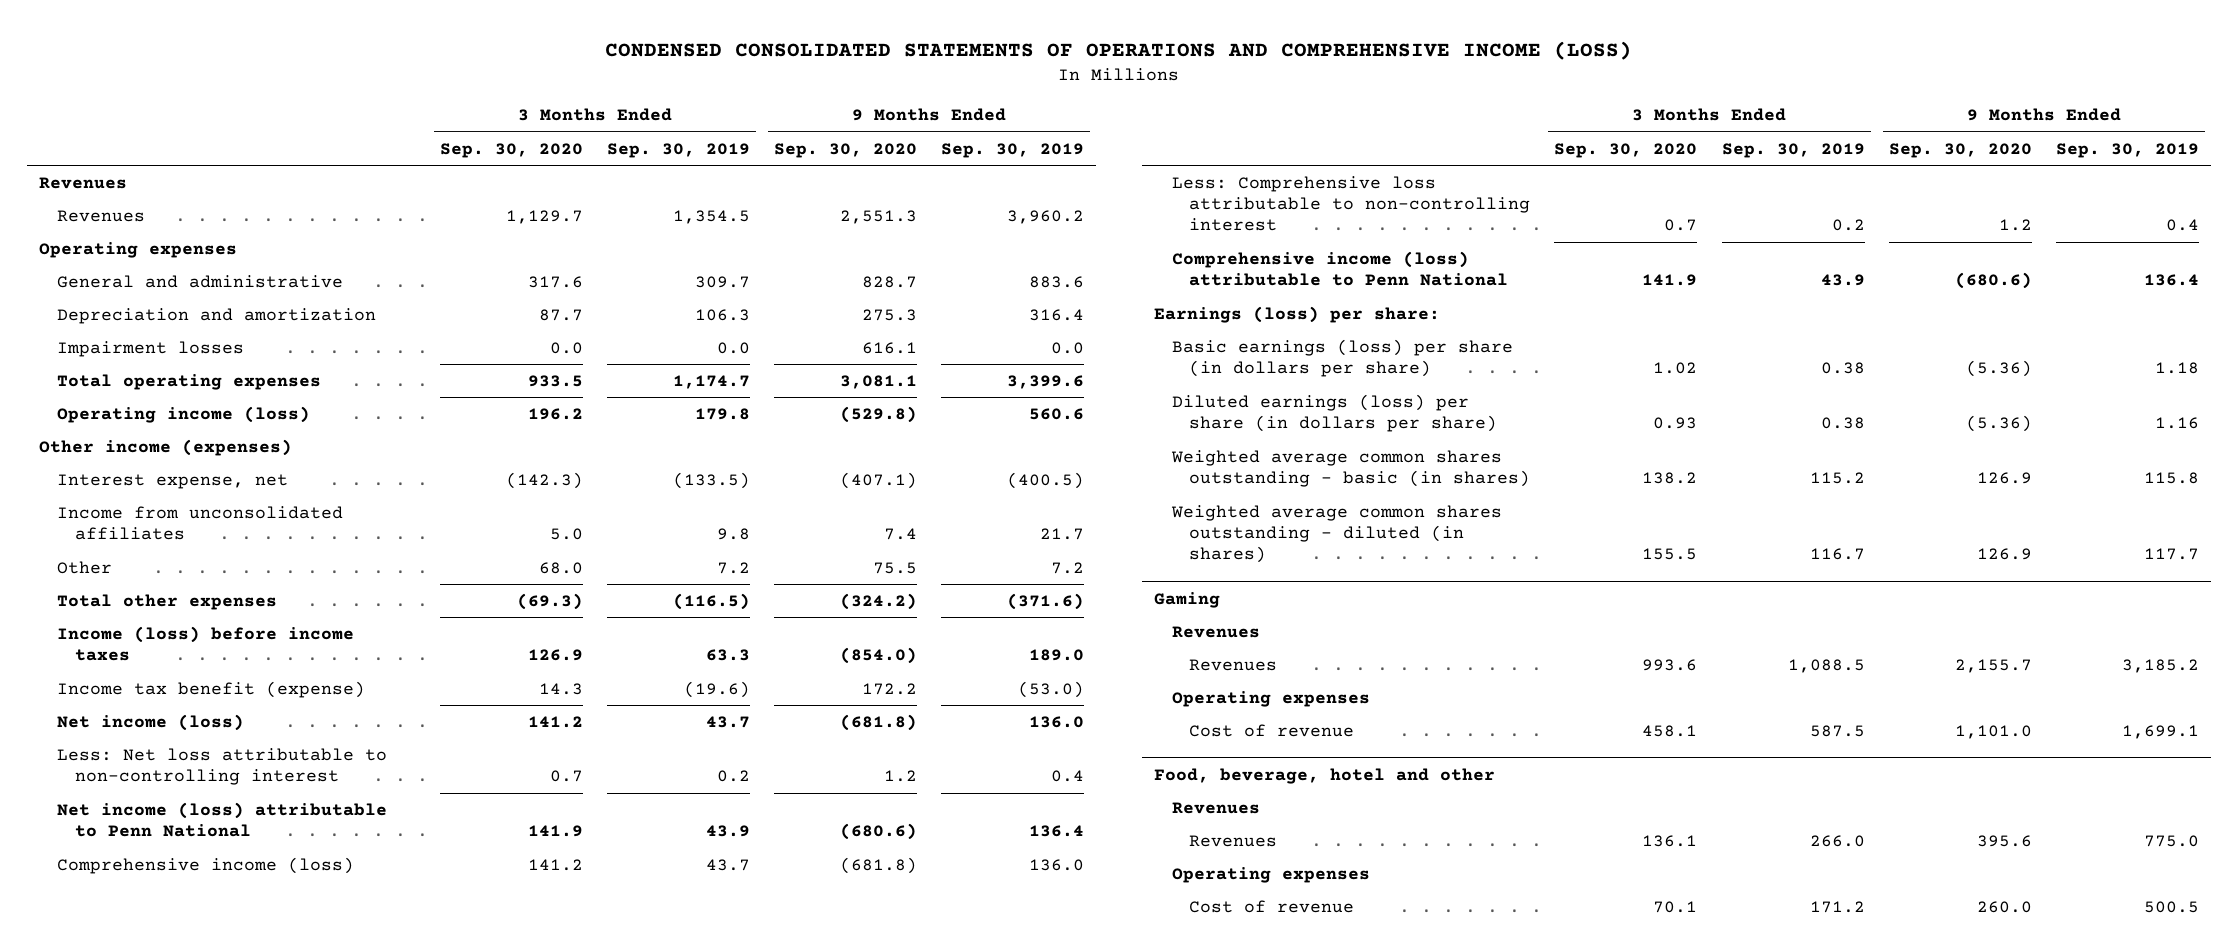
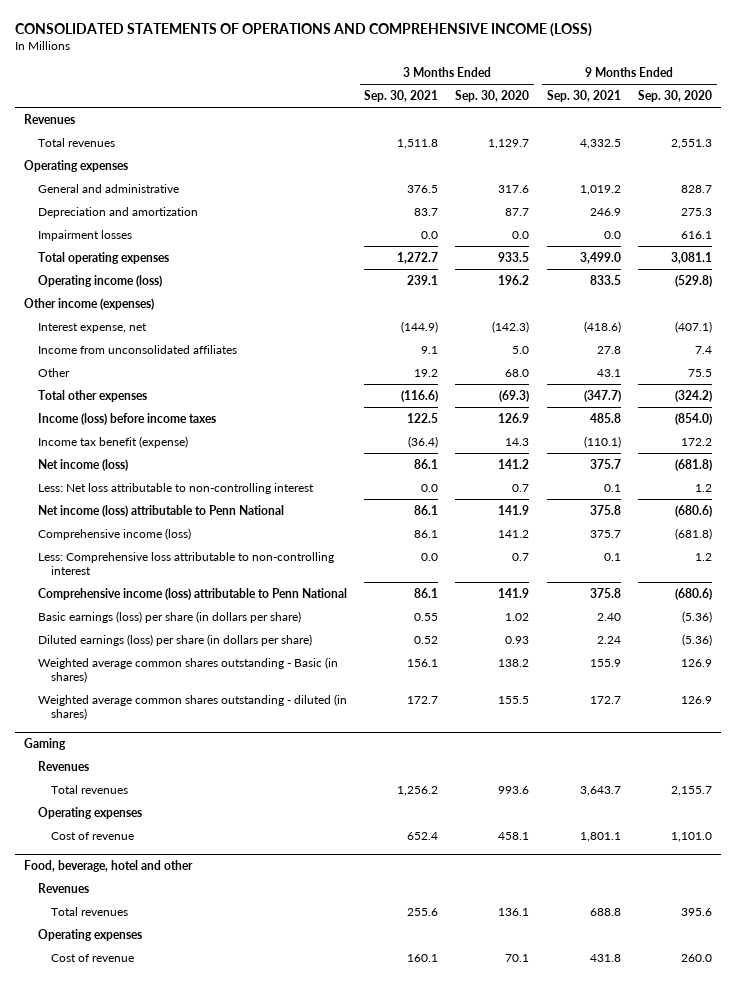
[605,40,1633,60] CONDENSED CONSOLIDATED STATEMENTS OF OPERATIONS AND COMPREHENSIVE INCOME (LOSS) -> [14,22,592,37] CONSOLIDATED STATEMENTS OF OPERATIONS AND COMPREHENSIVE INCOME (LOSS)
[607,142,751,158] Sep. 30, 2019 -> none
[941,142,1085,158] Sep. 30, 2019 -> none
none -> [363,90,438,103] Sep. 30, 2021
none -> [546,90,621,103] Sep. 30, 2021
[57,209,146,222] Revenues -> [37,137,115,147] Total revenues
[1153,305,1440,323] Earnings (loss) per share: -> none
[1170,449,1531,488] Weighted average common shares outstanding - basic (in shares) -> [37,656,338,684] Weighted average common shares outstanding - Basic (in shares)
[1189,658,1278,671] Revenues -> [51,784,129,794] Total revenues
[1189,834,1278,847] Revenues -> [51,906,129,916] Total revenues

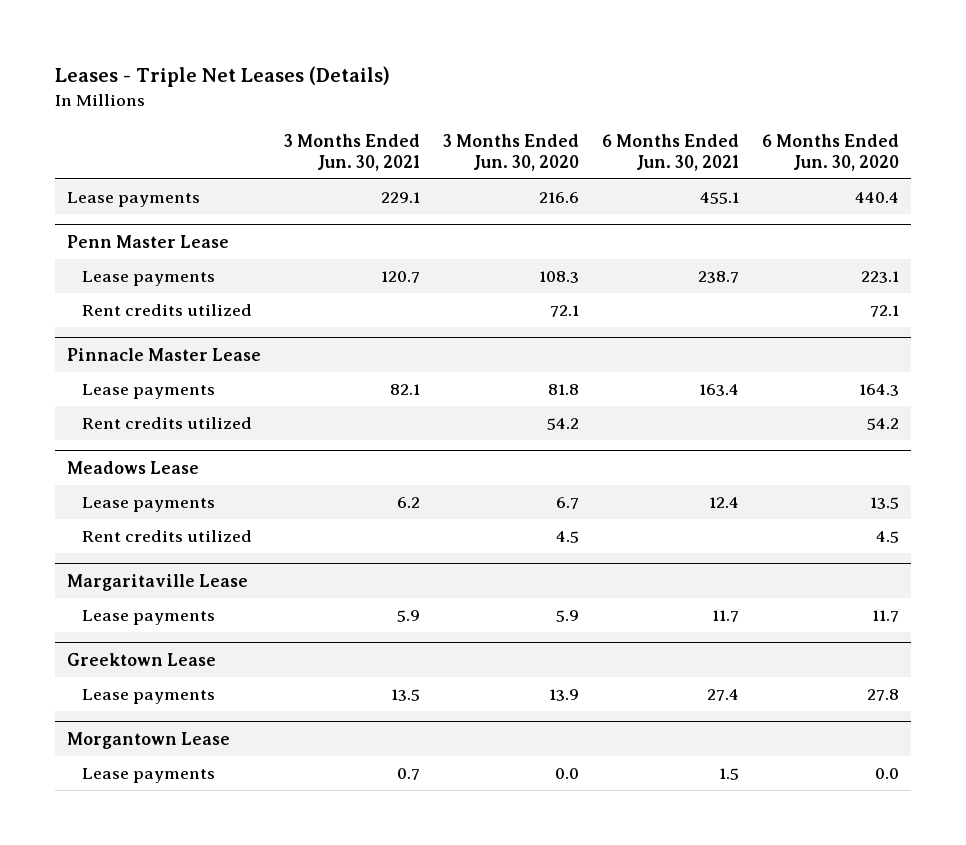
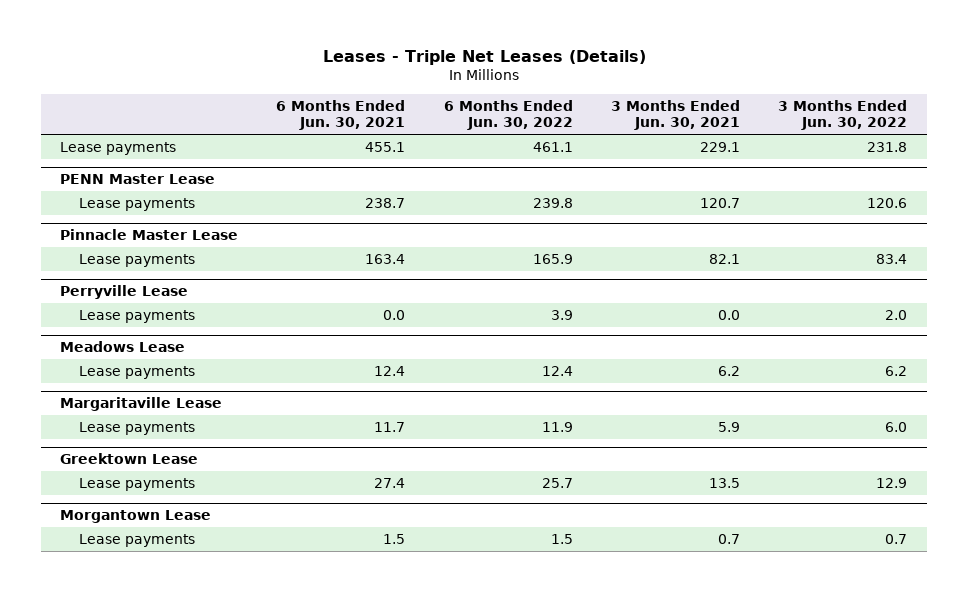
[442,133,579,171] 3 Months Ended Jun. 30, 2020 -> none
[762,133,900,171] 6 Months Ended Jun. 30, 2020 -> none
none -> [443,99,573,131] 6 Months Ended Jun. 30, 2022
none -> [778,99,908,131] 3 Months Ended Jun. 30, 2022
[66,234,229,248] Penn Master Lease -> [59,174,215,185] PENN Master Lease
[81,304,252,317] Rent credits utilized -> none
[81,417,252,430] Rent credits utilized -> none
none -> [59,285,188,300] Perryville Lease
none -> [79,309,196,323] Lease payments
[81,530,252,543] Rent credits utilized -> none

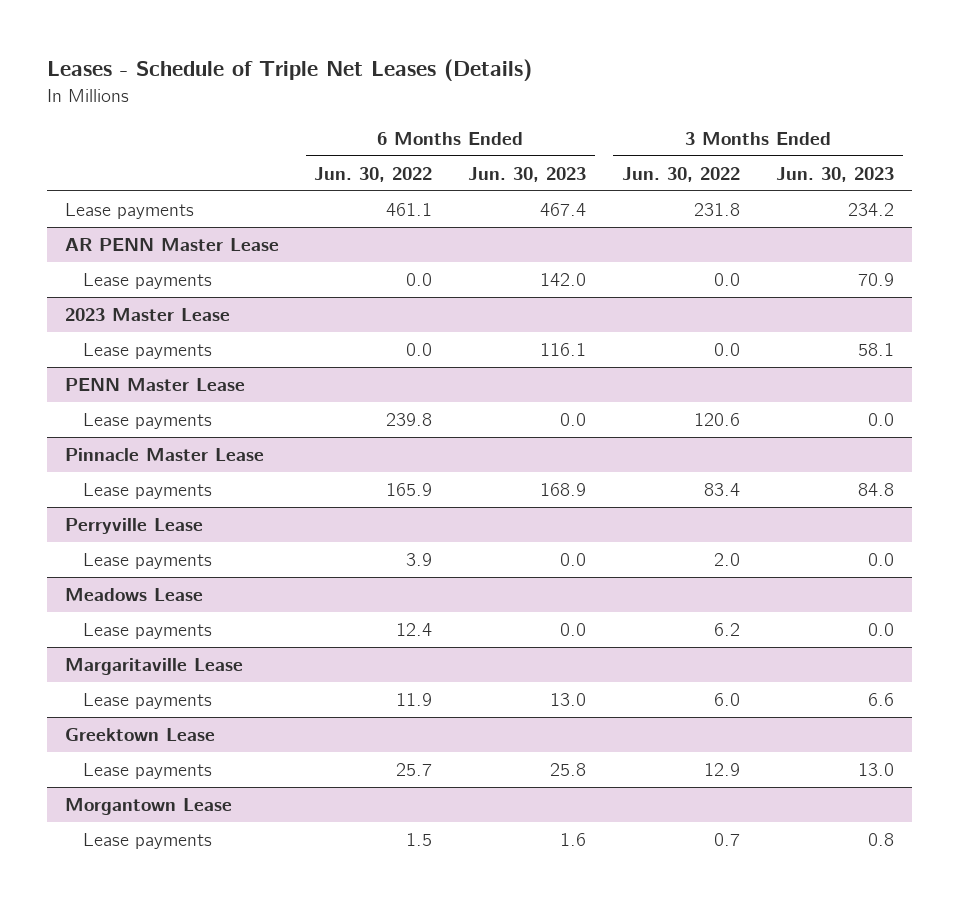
[322,49,646,65] Leases - Triple Net Leases (Details) -> [46,59,532,82] Leases - Schedule of Triple Net Leases (Details)
[276,99,406,131] 6 Months Ended Jun. 30, 2021 -> none
[610,99,740,131] 3 Months Ended Jun. 30, 2021 -> none
none -> [468,166,587,182] Jun. 30, 2023
none -> [775,166,894,182] Jun. 30, 2023
none -> [64,238,279,252] AR PENN Master Lease
none -> [83,273,213,290] Lease payments
none -> [64,308,230,322] 2023 Master Lease
none -> [83,343,213,360] Lease payments

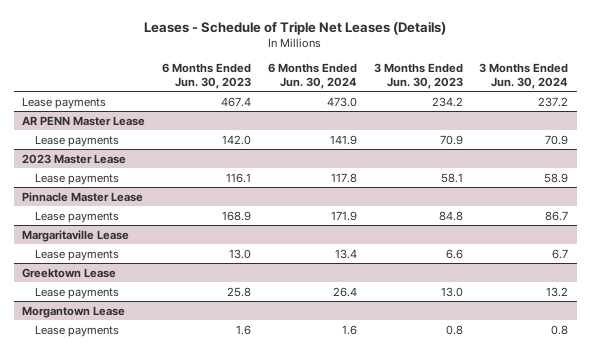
[314,166,433,182] Jun. 30, 2022 -> none
[621,166,740,182] Jun. 30, 2022 -> none
none -> [267,63,357,90] 6 Months Ended Jun. 30, 2024
none -> [479,63,569,90] 3 Months Ended Jun. 30, 2024
[64,378,245,392] PENN Master Lease -> none
[83,413,213,430] Lease payments -> none
[64,518,203,535] Perryville Lease -> none
[83,553,213,570] Lease payments -> none
[64,588,203,602] Meadows Lease -> none
[83,623,213,640] Lease payments -> none

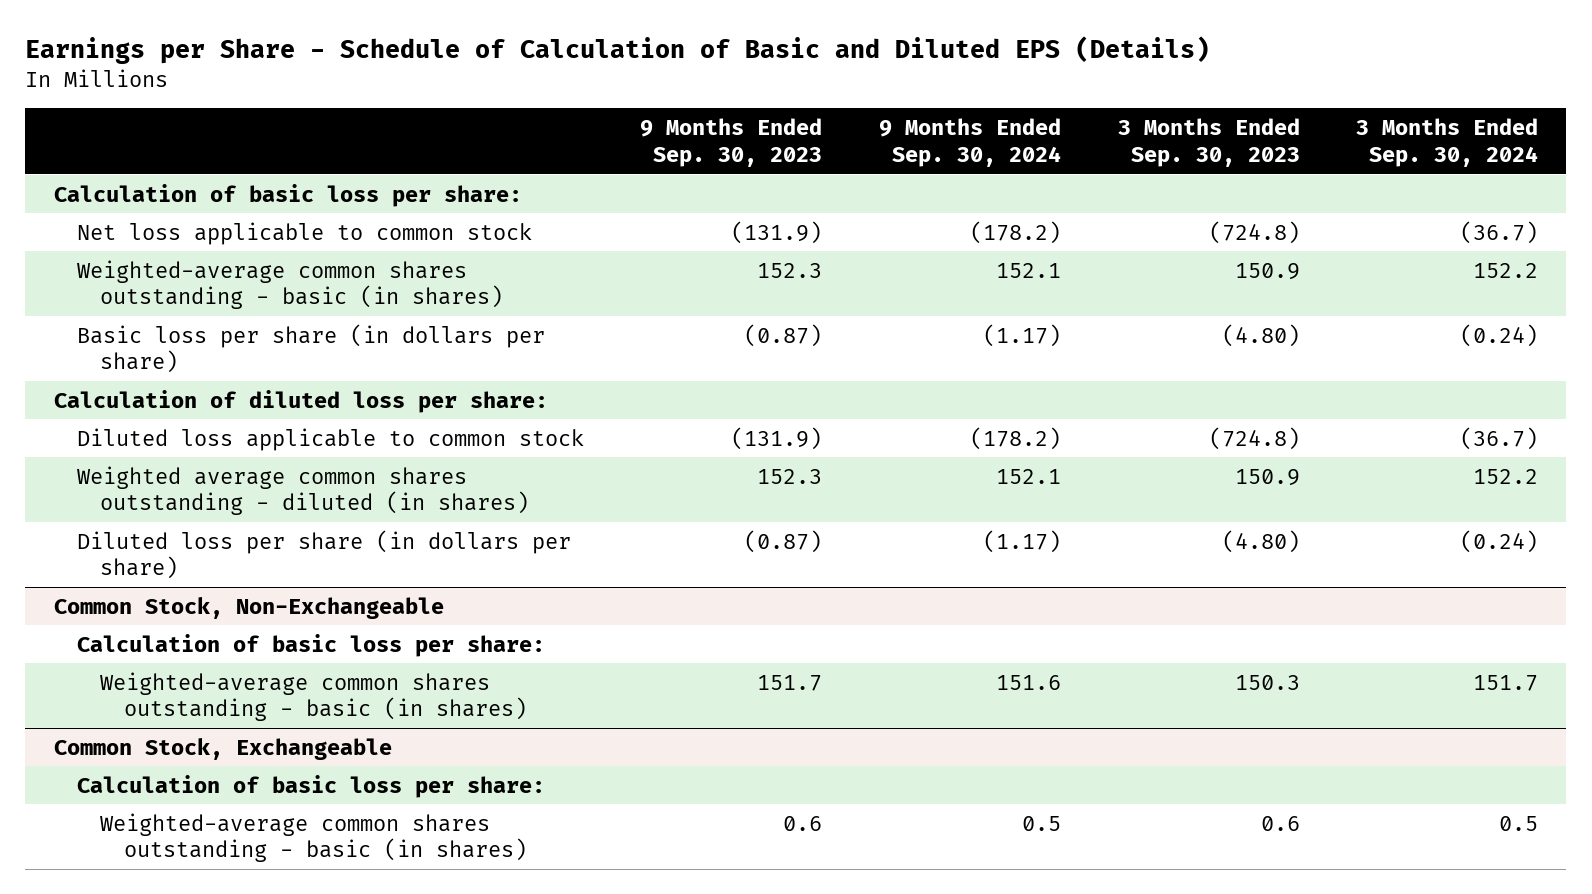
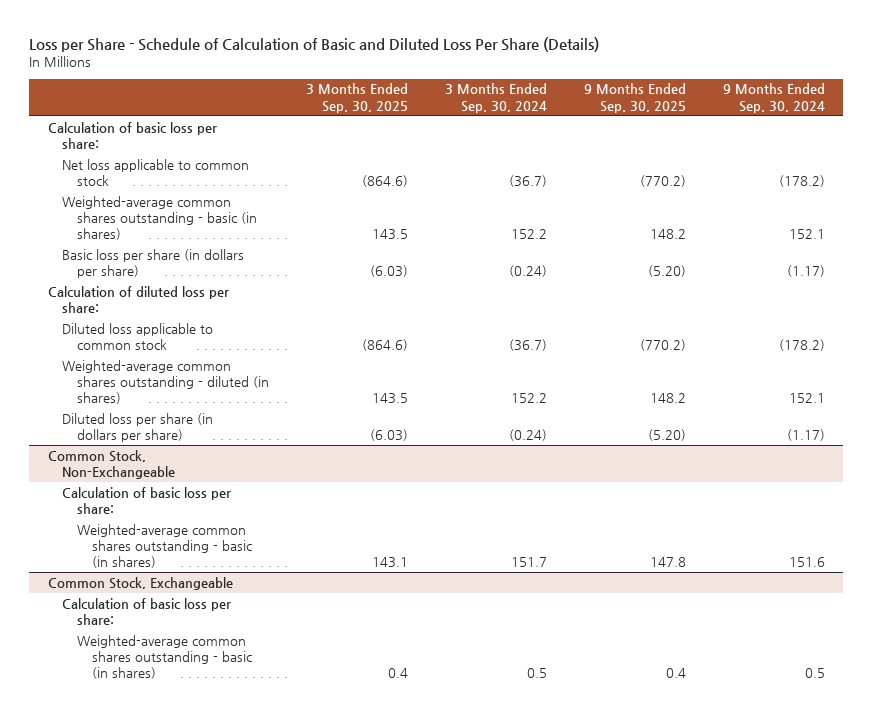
[25,36,1211,65] Earnings per Share - Schedule of Calculation of Basic and Diluted EPS (Details) -> [29,36,600,52] Loss per Share - Schedule of Calculation of Basic and Diluted Loss Per Share (Details)
[640,118,823,167] 9 Months Ended Sep. 30, 2023 -> none
[1117,118,1300,167] 3 Months Ended Sep. 30, 2023 -> none
none -> [306,83,409,113] 3 Months Ended Sep. 30, 2025
none -> [583,83,686,113] 9 Months Ended Sep. 30, 2025
[76,465,530,516] Weighted average common shares outstanding - diluted (in shares) -> [62,359,270,405] Weighted-average common shares outstanding - diluted (in shares)

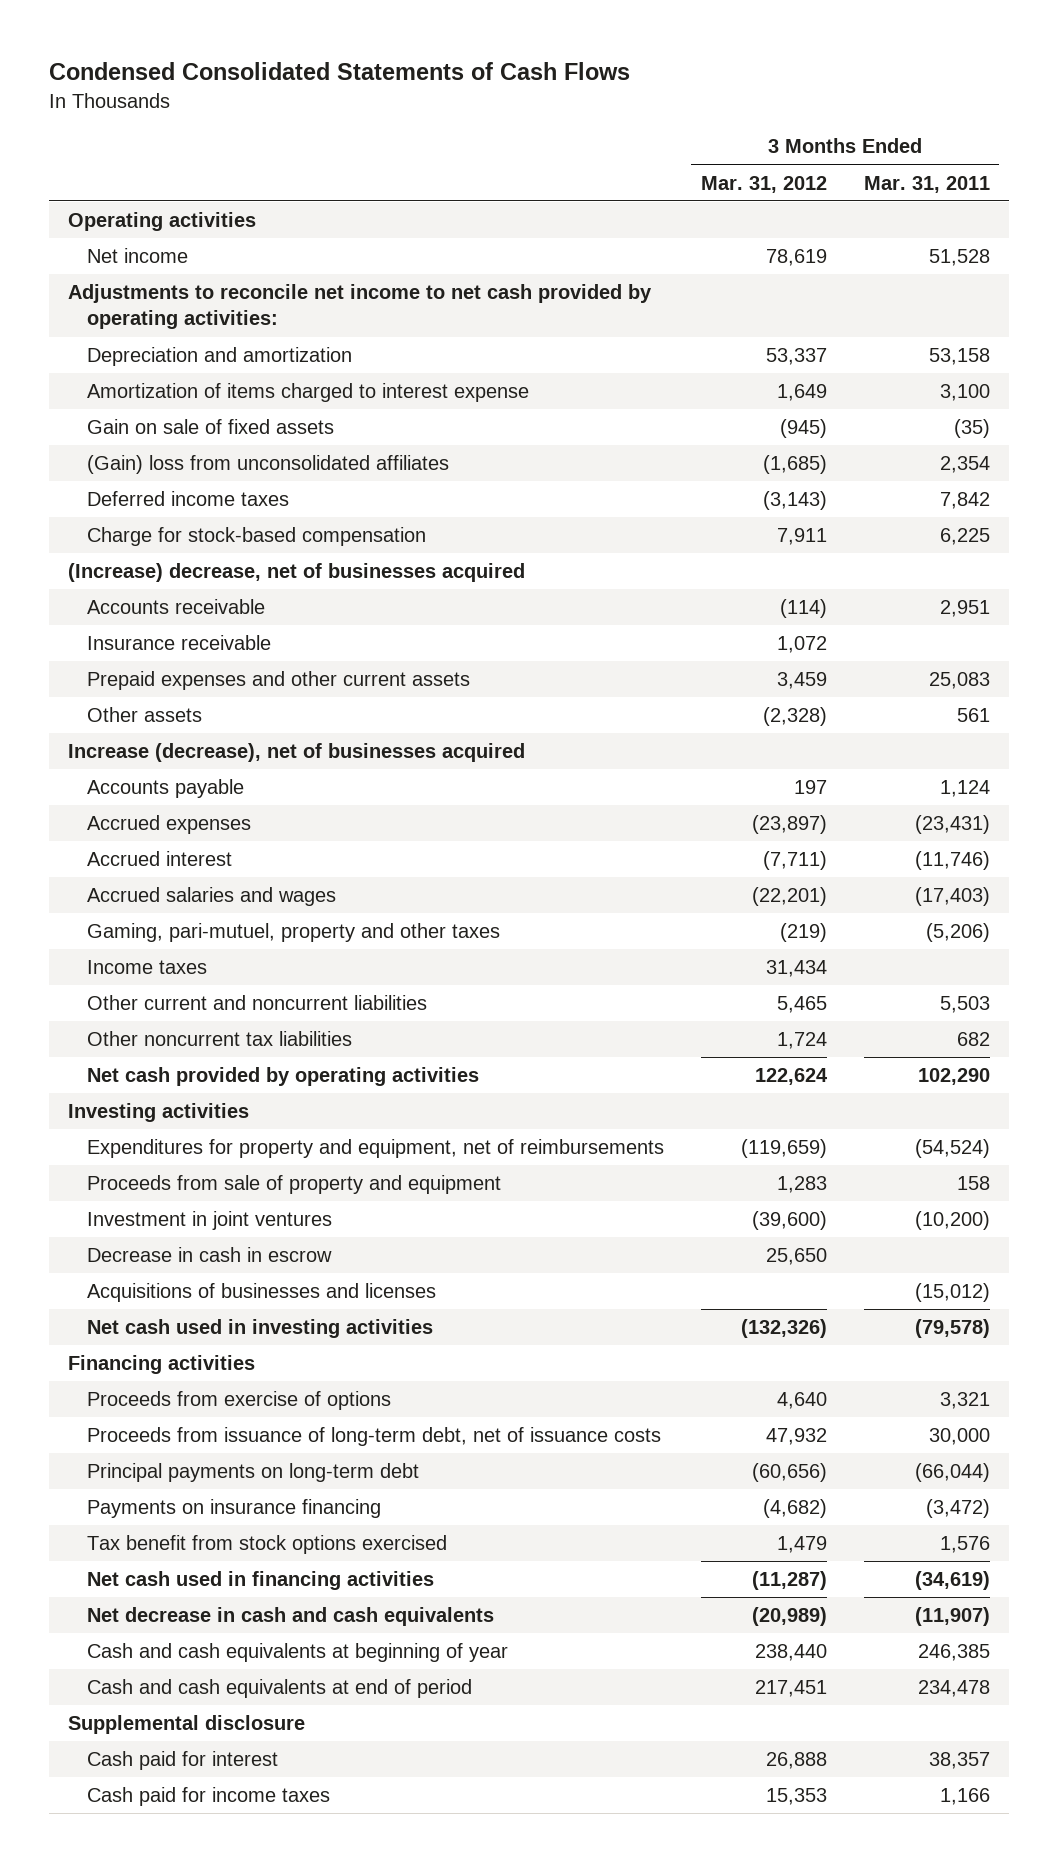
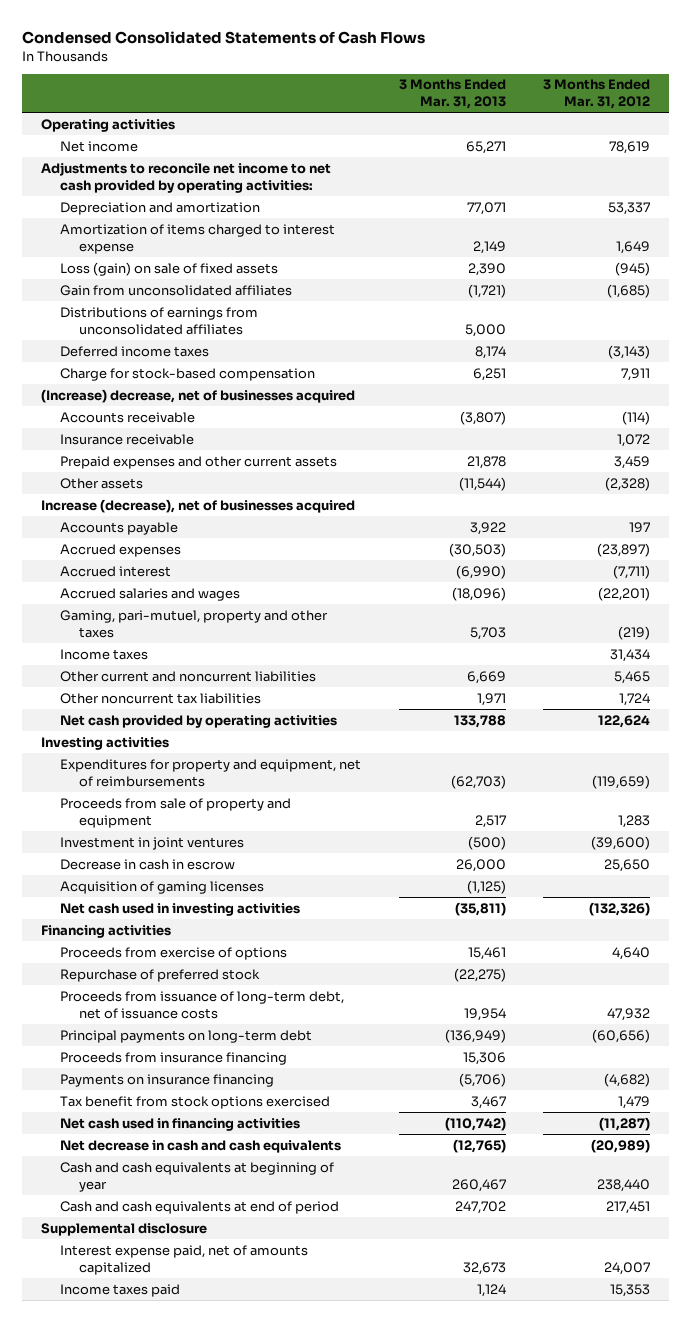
[863,175,990,193] Mar. 31, 2011 -> none
none -> [398,79,506,110] 3 Months Ended Mar. 31, 2013
[86,419,334,435] Gain on sale of fixed assets -> [60,261,279,276] Loss (gain) on sale of fixed assets
[86,455,449,475] (Gain) loss from unconsolidated affiliates -> [60,284,293,296] Gain from unconsolidated affiliates
none -> [60,306,259,335] Distributions of earnings from unconsolidated affiliates
[86,1283,436,1303] Acquisitions of businesses and licenses -> [60,880,265,894] Acquisition of gaming licenses
none -> [60,968,261,982] Repurchase of preferred stock
none -> [60,1051,288,1065] Proceeds from insurance financing
[86,1751,278,1771] Cash paid for interest -> [60,1244,309,1275] Interest expense paid, net of amounts capitalized
[765,1752,827,1770] 26,888 -> [604,1261,651,1275] 24,007
[86,1787,330,1807] Cash paid for income taxes -> [60,1283,181,1297] Income taxes paid

